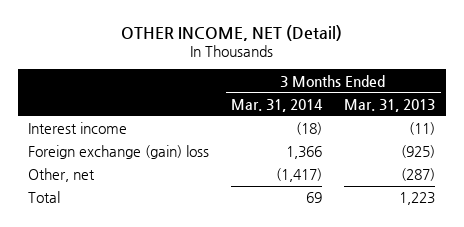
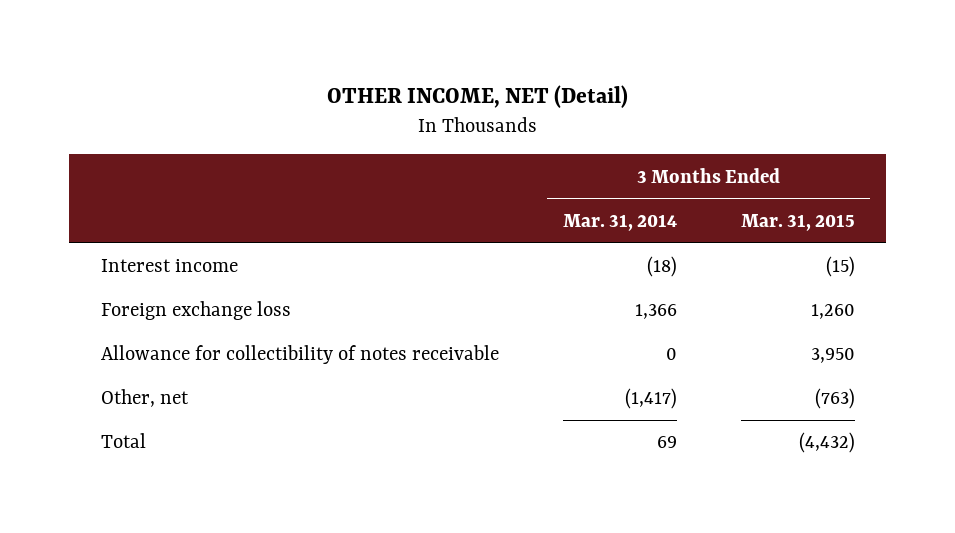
[344,98,436,112] Mar. 31, 2013 -> none
none -> [740,213,855,231] Mar. 31, 2015
[28,145,210,160] Foreign exchange (gain) loss -> [100,301,291,321] Foreign exchange loss
none -> [100,345,499,365] Allowance for collectibility of notes receivable

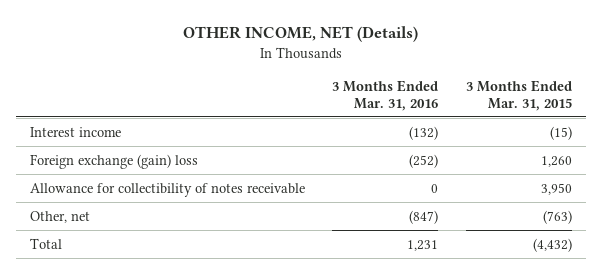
[326,84,628,108] OTHER INCOME, NET (Detail) -> [182,26,418,43] OTHER INCOME, NET (Details)
[562,213,677,231] Mar. 31, 2014 -> none
none -> [332,79,439,111] 3 Months Ended Mar. 31, 2016
[100,301,291,321] Foreign exchange loss -> [29,153,198,169] Foreign exchange (gain) loss

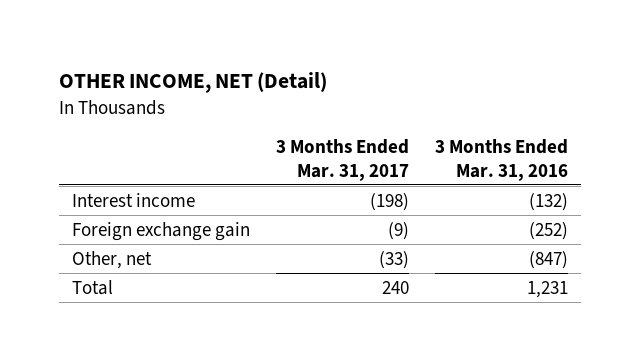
[182,26,418,43] OTHER INCOME, NET (Details) -> [59,72,328,94] OTHER INCOME, NET (Detail)
[465,79,572,111] 3 Months Ended Mar. 31, 2015 -> none
none -> [276,139,410,181] 3 Months Ended Mar. 31, 2017
[29,182,305,197] Allowance for collectibility of notes receivable -> none
[29,153,198,169] Foreign exchange (gain) loss -> [72,221,251,241] Foreign exchange gain

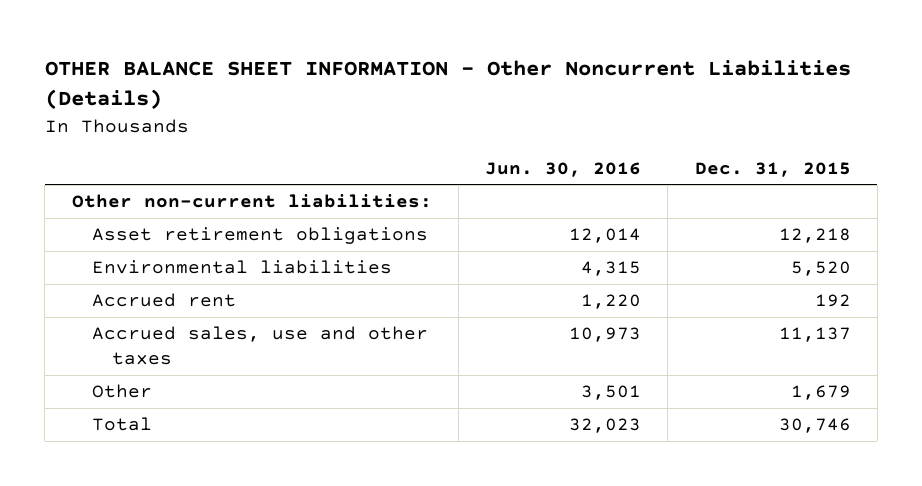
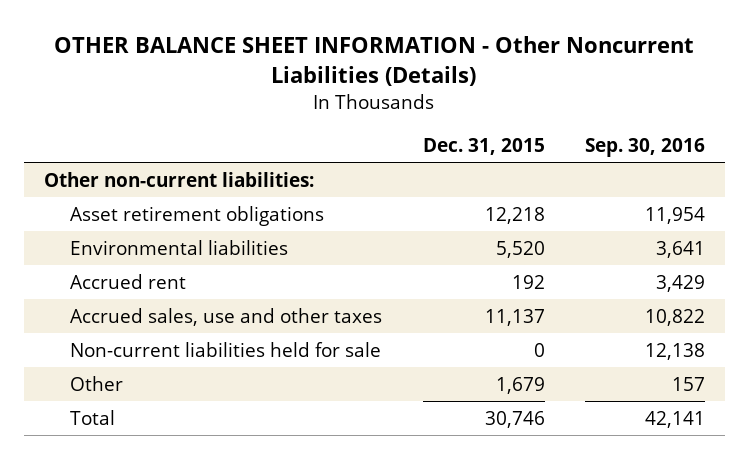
[485,161,642,177] Jun. 30, 2016 -> none
none -> [584,138,705,158] Sep. 30, 2016
none -> [70,341,382,357] Non-current liabilities held for sale

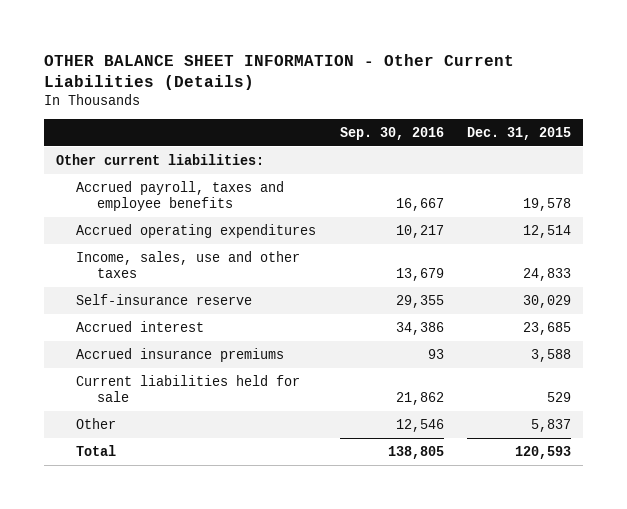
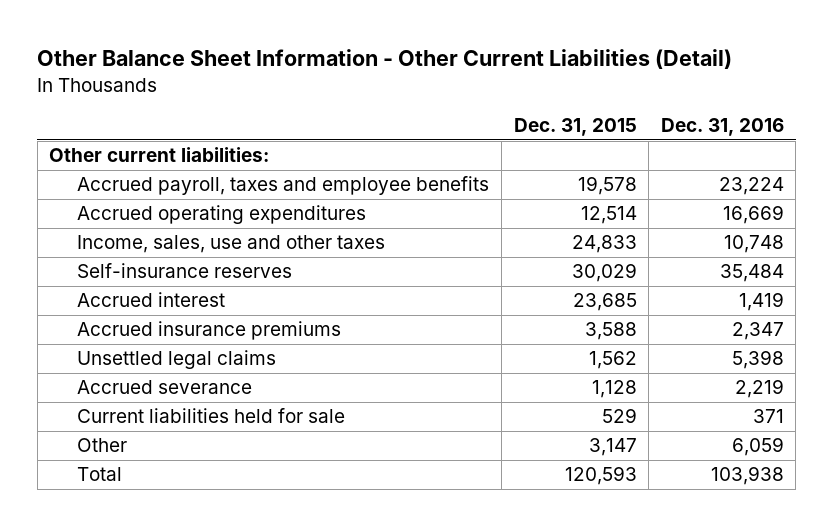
[44,53,515,90] OTHER BALANCE SHEET INFORMATION - Other Current Liabilities (Details) -> [37,49,733,70] Other Balance Sheet Information - Other Current Liabilities (Detail)
[339,126,444,140] Sep. 30, 2016 -> none
none -> [660,117,784,136] Dec. 31, 2016
[76,293,253,305] Self-insurance reserve -> [77,263,293,279] Self-insurance reserves
none -> [77,350,277,370] Unsettled legal claims
none -> [77,380,253,395] Accrued severance
[531,418,572,432] 5,837 -> [588,438,637,457] 3,147

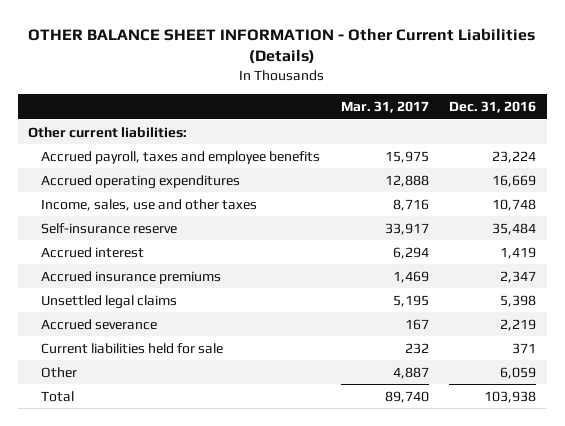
[37,49,733,70] Other Balance Sheet Information - Other Current Liabilities (Detail) -> [28,27,536,65] OTHER BALANCE SHEET INFORMATION - Other Current Liabilities (Details)
[513,117,637,136] Dec. 31, 2015 -> none
none -> [340,101,429,114] Mar. 31, 2017
[77,263,293,279] Self-insurance reserves -> [40,222,177,234] Self-insurance reserve

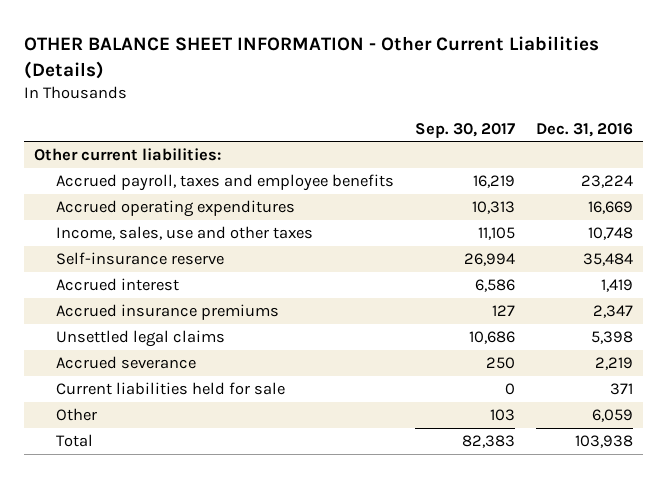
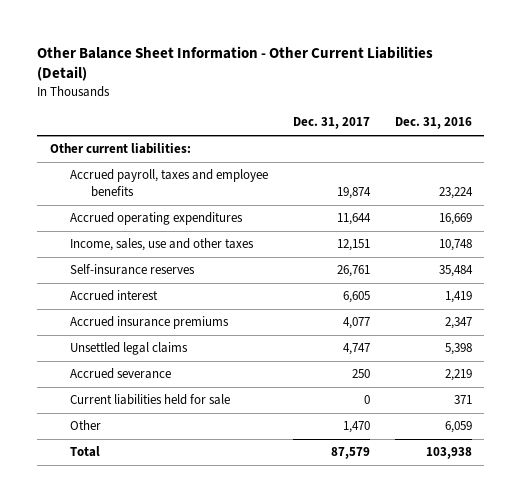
[23,35,599,79] OTHER BALANCE SHEET INFORMATION - Other Current Liabilities (Details) -> [37,45,434,82] Other Balance Sheet Information - Other Current Liabilities (Detail)
[415,122,516,138] Sep. 30, 2017 -> none
none -> [292,117,370,130] Dec. 31, 2017
[56,252,225,266] Self-insurance reserve -> [70,264,196,276] Self-insurance reserves

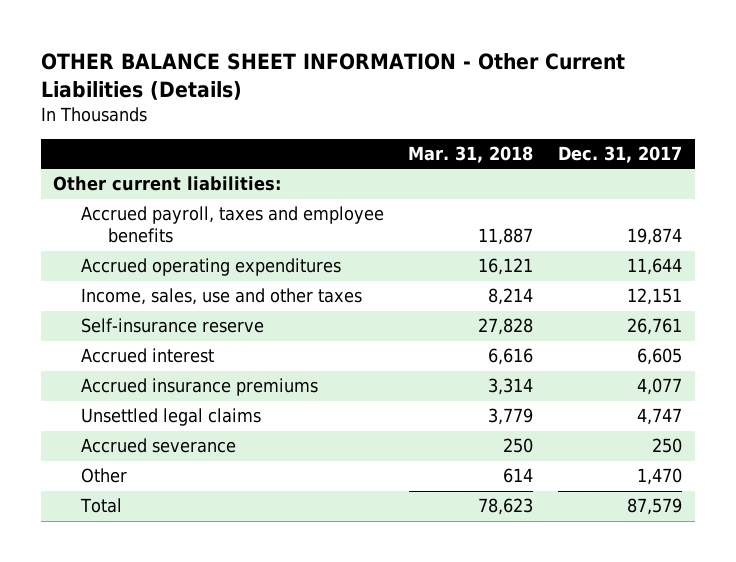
[37,45,434,82] Other Balance Sheet Information - Other Current Liabilities (Detail) -> [41,52,626,100] OTHER BALANCE SHEET INFORMATION - Other Current Liabilities (Details)
[394,117,472,130] Dec. 31, 2016 -> none
none -> [408,146,534,164] Mar. 31, 2018
[70,264,196,276] Self-insurance reserves -> [80,318,264,334] Self-insurance reserve
[70,394,231,406] Current liabilities held for sale -> none

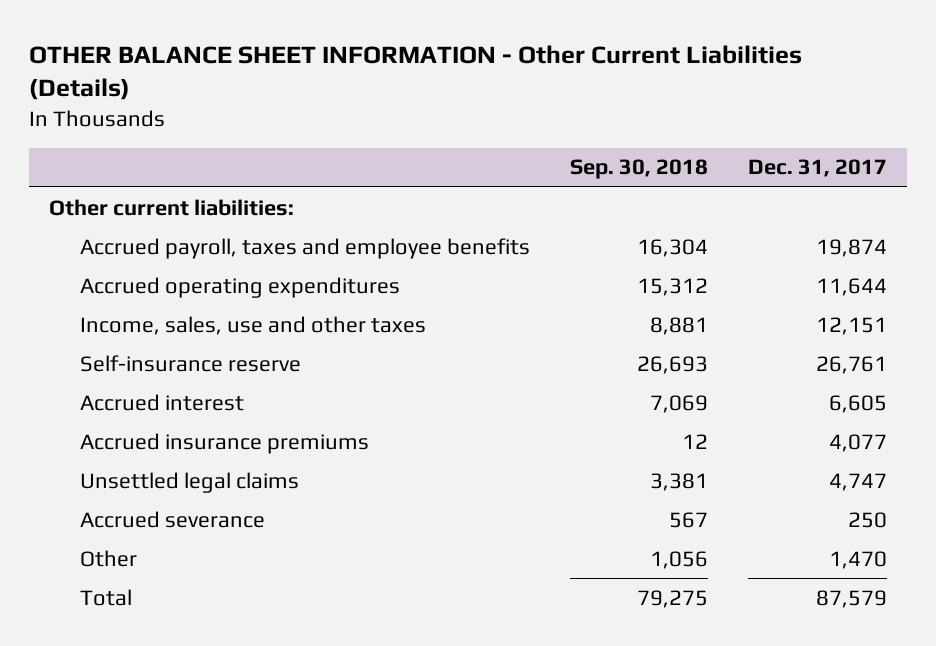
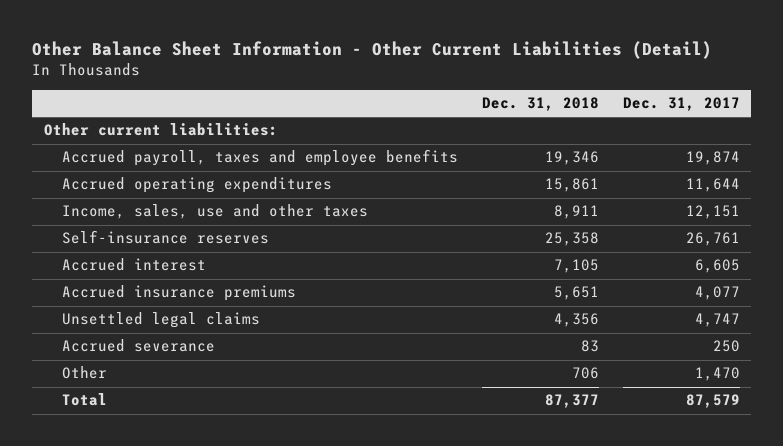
[28,44,802,101] OTHER BALANCE SHEET INFORMATION - Other Current Liabilities (Details) -> [31,40,712,59] Other Balance Sheet Information - Other Current Liabilities (Detail)
[570,159,709,180] Sep. 30, 2018 -> none
none -> [481,97,599,112] Dec. 31, 2018
[79,354,301,372] Self-insurance reserve -> [61,230,269,245] Self-insurance reserves

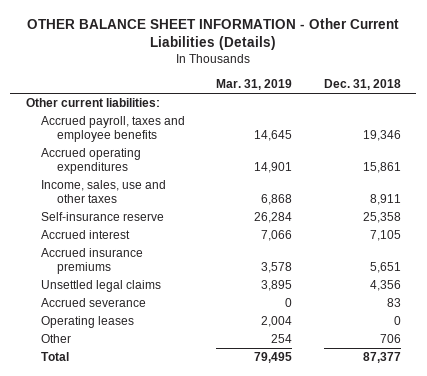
[31,40,712,59] Other Balance Sheet Information - Other Current Liabilities (Detail) -> [27,17,400,51] OTHER BALANCE SHEET INFORMATION - Other Current Liabilities (Details)
[622,97,740,112] Dec. 31, 2017 -> none
none -> [216,78,293,90] Mar. 31, 2019
[61,230,269,245] Self-insurance reserves -> [41,212,165,222] Self-insurance reserve
none -> [41,316,135,329] Operating leases

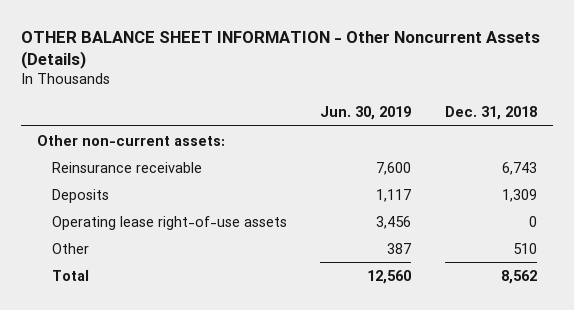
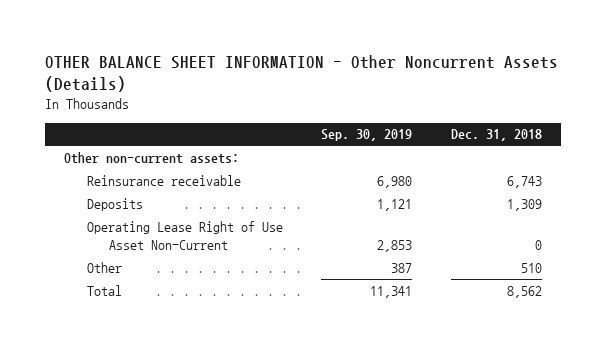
[320,106,412,121] Jun. 30, 2019 -> none
none -> [321,129,413,142] Sep. 30, 2019
[51,215,287,230] Operating lease right-of-use assets -> [86,220,283,251] Operating Lease Right of Use Asset Non-Current

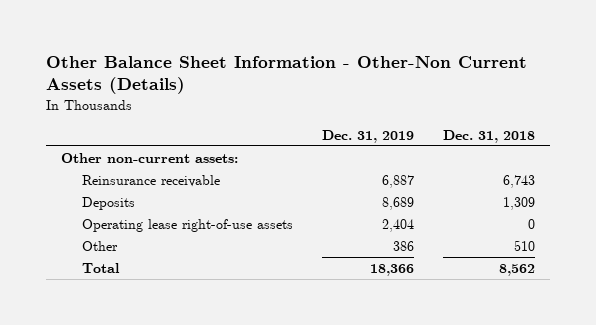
[45,55,559,93] OTHER BALANCE SHEET INFORMATION - Other Noncurrent Assets (Details) -> [46,56,528,95] Other Balance Sheet Information - Other-Non Current Assets (Details)
[321,129,413,142] Sep. 30, 2019 -> none
none -> [322,129,415,143] Dec. 31, 2019
[86,220,283,251] Operating Lease Right of Use Asset Non-Current -> [82,218,294,232] Operating lease right-of-use assets

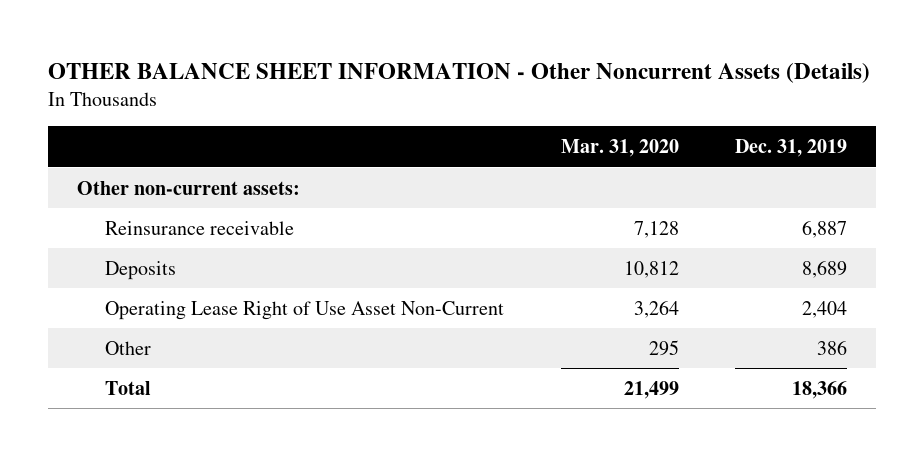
[46,56,528,95] Other Balance Sheet Information - Other-Non Current Assets (Details) -> [48,63,871,84] OTHER BALANCE SHEET INFORMATION - Other Noncurrent Assets (Details)
[443,129,536,143] Dec. 31, 2018 -> none
none -> [560,139,679,158] Mar. 31, 2020
[82,218,294,232] Operating lease right-of-use assets -> [105,300,505,320] Operating Lease Right of Use Asset Non-Current

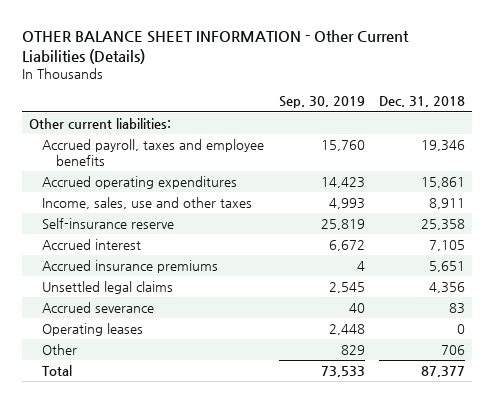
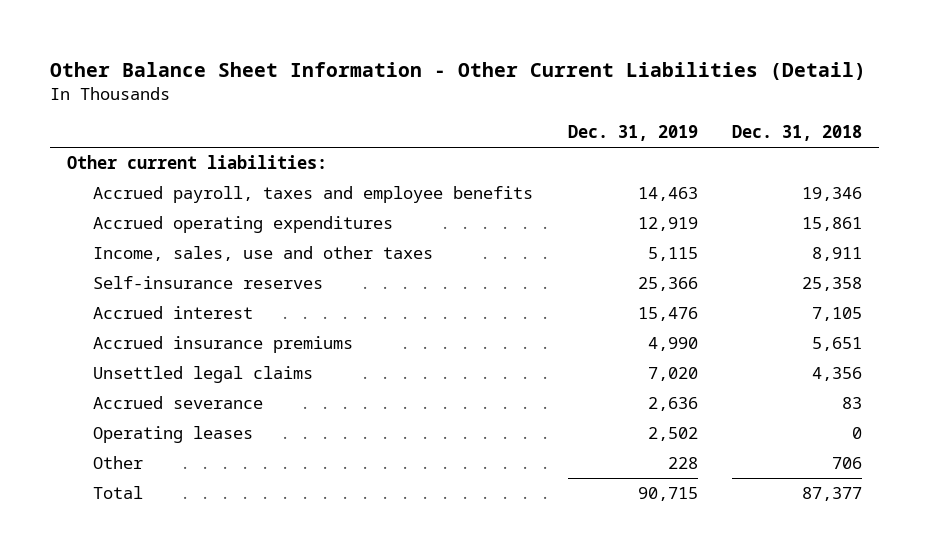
[21,30,409,64] OTHER BALANCE SHEET INFORMATION - Other Current Liabilities (Details) -> [50,61,867,80] Other Balance Sheet Information - Other Current Liabilities (Detail)
[278,96,365,109] Sep. 30, 2019 -> none
none -> [567,125,698,142] Dec. 31, 2019
[42,218,175,230] Self-insurance reserve -> [93,276,324,290] Self-insurance reserves

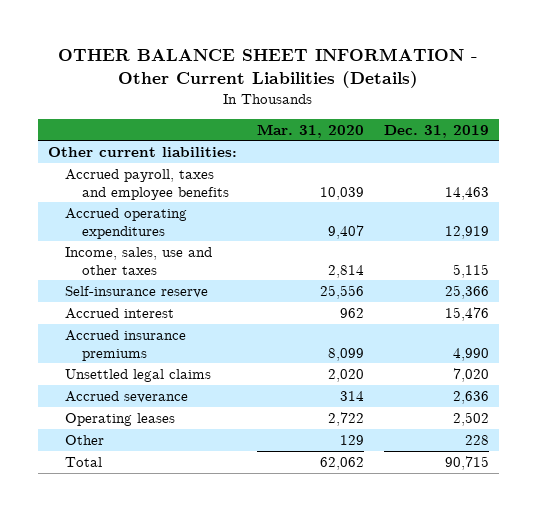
[50,61,867,80] Other Balance Sheet Information - Other Current Liabilities (Detail) -> [58,47,479,88] OTHER BALANCE SHEET INFORMATION - Other Current Liabilities (Details)
[731,125,862,142] Dec. 31, 2018 -> none
none -> [256,123,364,138] Mar. 31, 2020
[93,276,324,290] Self-insurance reserves -> [64,286,208,299] Self-insurance reserve

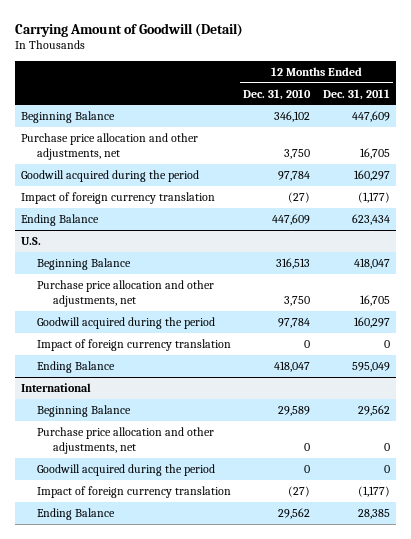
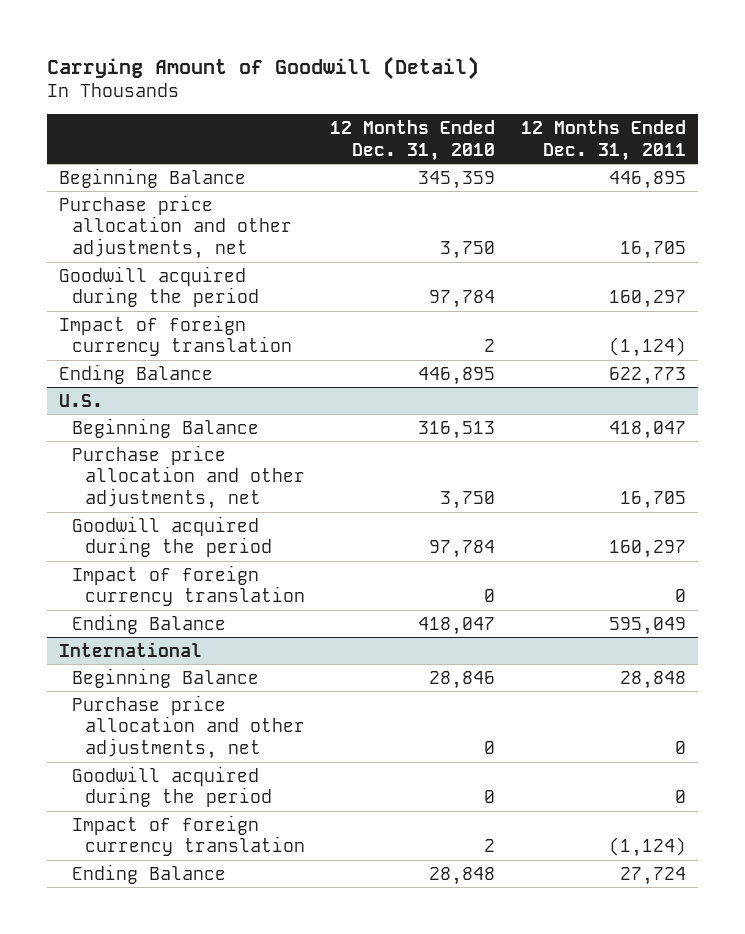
[274,110,311,122] 346,102 -> [418,170,496,189] 345,359
[351,110,390,122] 447,609 -> [608,170,686,189] 446,895
[288,191,311,203] (27) -> [484,339,496,353] 2
[357,191,390,203] (1,177) -> [608,337,686,358] (1,124)
[272,213,311,225] 447,609 -> [418,366,496,385] 446,895
[351,213,390,225] 623,434 -> [608,366,686,385] 622,773
[278,405,311,416] 29,589 -> [429,670,496,689] 28,846
[357,404,390,416] 29,562 -> [619,670,686,689] 28,848
[288,485,311,497] (27) -> [484,839,496,853] 2
[357,485,390,497] (1,177) -> [608,837,686,858] (1,124)
[278,507,311,519] 29,562 -> [429,866,496,885] 28,848
[357,508,390,519] 28,385 -> [619,866,686,885] 27,724

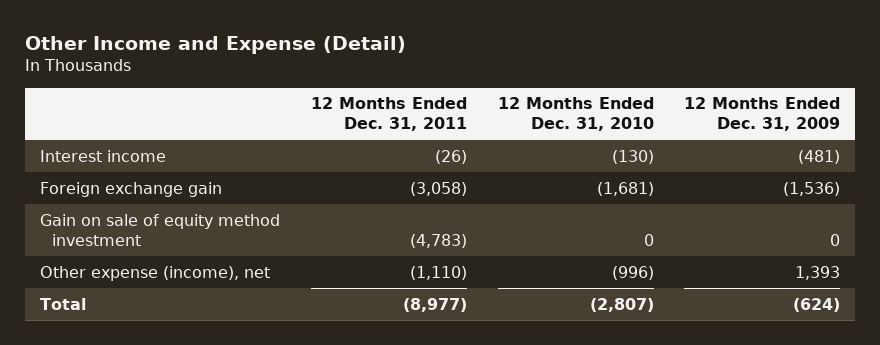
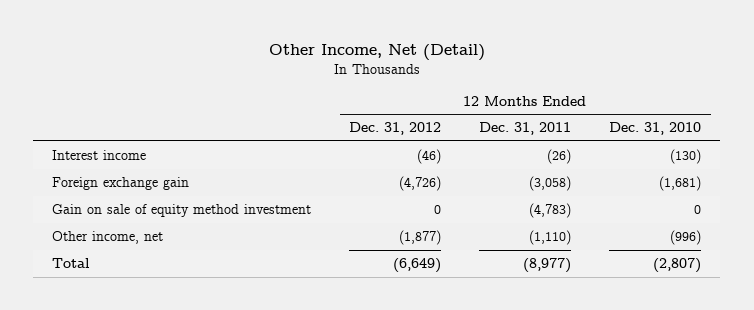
[24,35,406,54] Other Income and Expense (Detail) -> [268,44,485,62] Other Income, Net (Detail)
[684,97,841,132] 12 Months Ended Dec. 31, 2009 -> none
none -> [349,122,442,136] Dec. 31, 2012
[40,265,271,281] Other expense (income), net -> [52,231,164,245] Other income, net

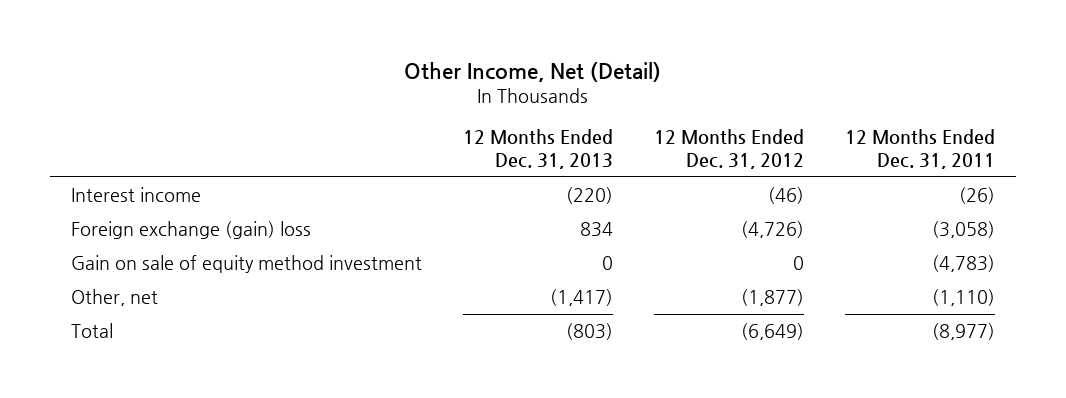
[609,122,702,136] Dec. 31, 2010 -> none
none -> [462,129,613,170] 12 Months Ended Dec. 31, 2013
[52,177,190,191] Foreign exchange gain -> [70,221,311,240] Foreign exchange (gain) loss
[52,231,164,245] Other income, net -> [70,289,158,307] Other, net

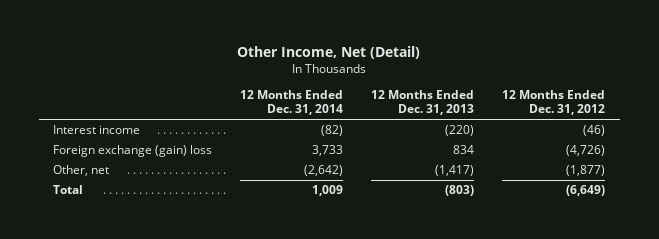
[845,129,996,170] 12 Months Ended Dec. 31, 2011 -> none
none -> [240,89,344,116] 12 Months Ended Dec. 31, 2014
[70,255,422,274] Gain on sale of equity method investment -> none

